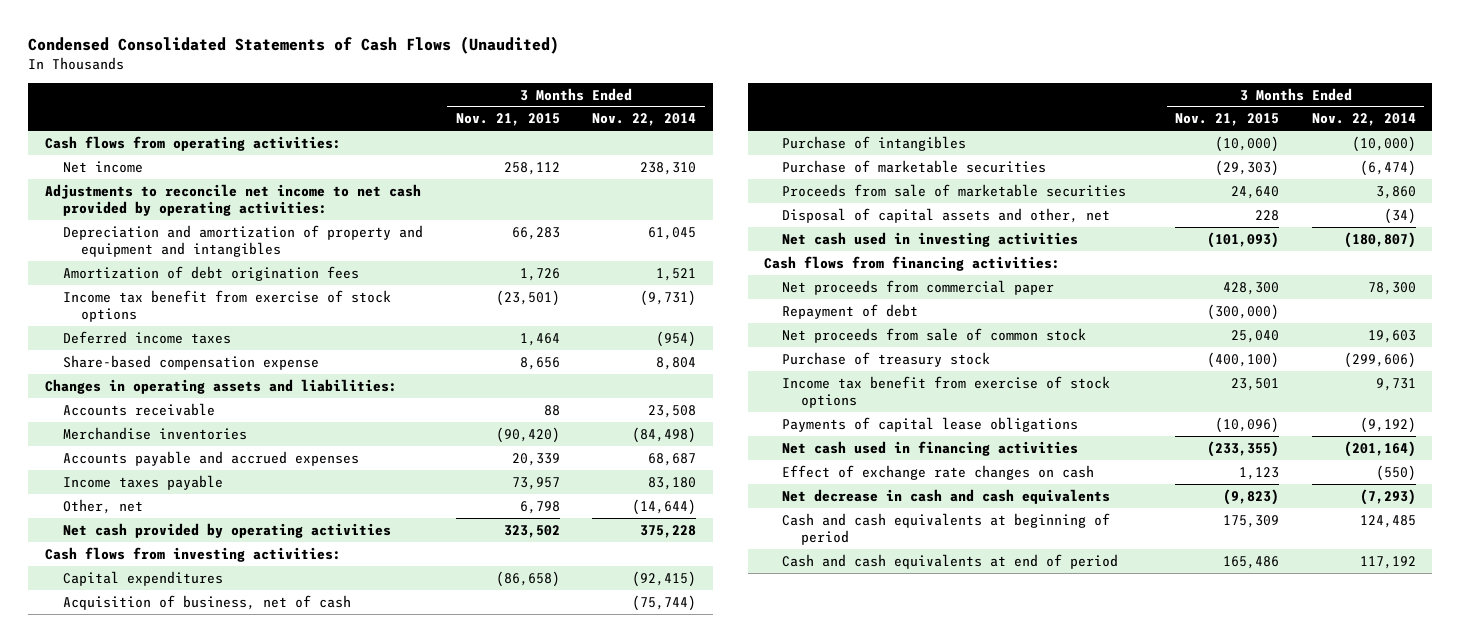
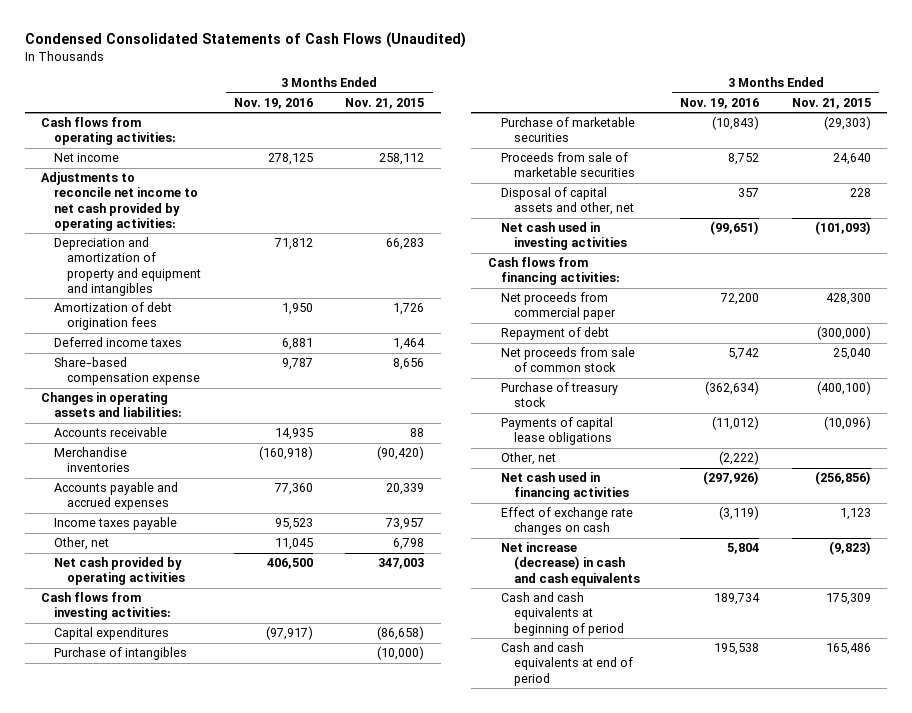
[592,113,697,127] Nov. 22, 2014 -> none
none -> [233,97,313,109] Nov. 19, 2016
[62,289,391,323] Income tax benefit from exercise of stock options -> none
[503,524,560,538] 323,502 -> [378,558,425,570] 347,003
[62,594,351,610] Acquisition of business, net of cash -> none
[782,375,1111,409] Income tax benefit from exercise of stock options -> none
none -> [500,452,556,466] Other, net
[1207,440,1280,457] (233,355) -> [814,471,871,486] (256,856)
[782,488,1111,504] Net decrease in cash and cash equivalents -> [500,542,640,586] Net increase (decrease) in cash and cash equivalents

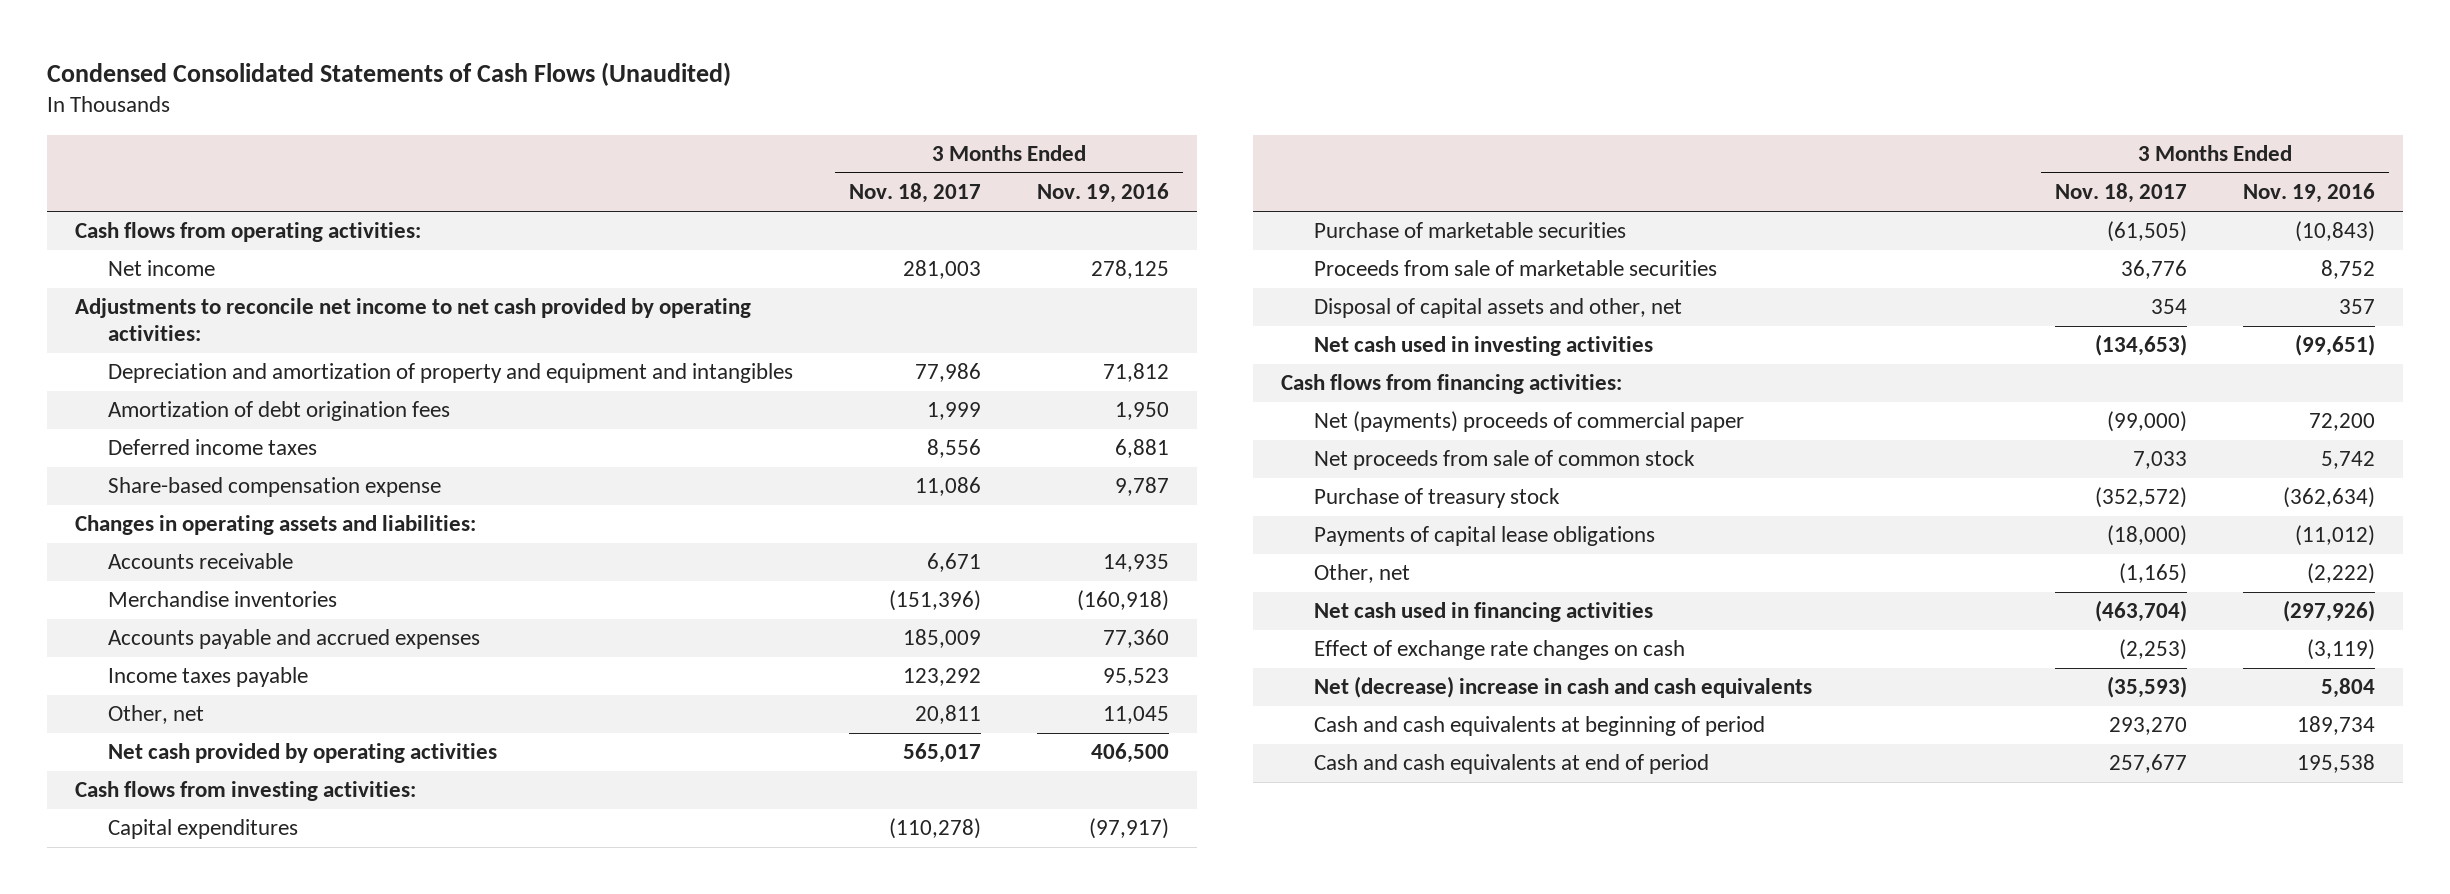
[345,97,425,109] Nov. 21, 2015 -> none
none -> [848,183,981,204] Nov. 18, 2017
[54,647,188,661] Purchase of intangibles -> none
[500,327,609,341] Repayment of debt -> none
[500,292,616,321] Net proceeds from commercial paper -> [1314,411,1745,433] Net (payments) proceeds of commercial paper
[500,542,640,586] Net increase (decrease) in cash and cash equivalents -> [1314,676,1813,699] Net (decrease) increase in cash and cash equivalents

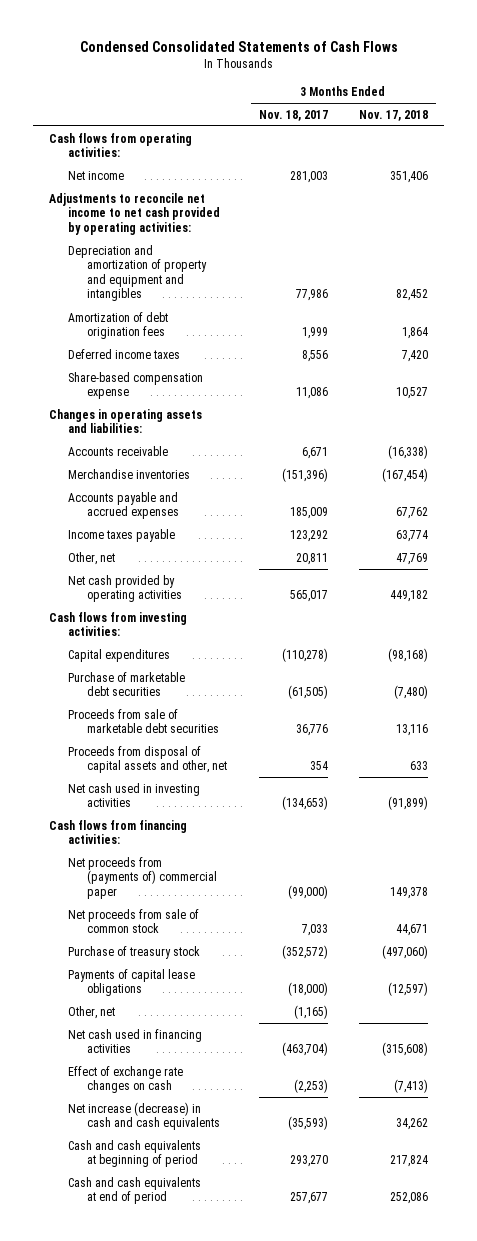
[46,61,731,86] Condensed Consolidated Statements of Cash Flows (Unaudited) -> [79,40,398,52] Condensed Consolidated Statements of Cash Flows
[1036,183,1169,204] Nov. 19, 2016 -> none
none -> [359,109,429,121] Nov. 17, 2018
[1314,222,1627,239] Purchase of marketable securities -> [67,671,185,697] Purchase of marketable debt securities
[1314,260,1718,277] Proceeds from sale of marketable securities -> [67,708,220,734] Proceeds from sale of marketable debt securities
[1314,298,1683,319] Disposal of capital assets and other, net -> [67,745,228,774] Proceeds from disposal of capital assets and other, net
[1314,411,1745,433] Net (payments) proceeds of commercial paper -> [67,856,218,899] Net proceeds from (payments of) commercial paper
[1314,676,1813,699] Net (decrease) increase in cash and cash equivalents -> [67,1101,221,1131] Net increase (decrease) in cash and cash equivalents

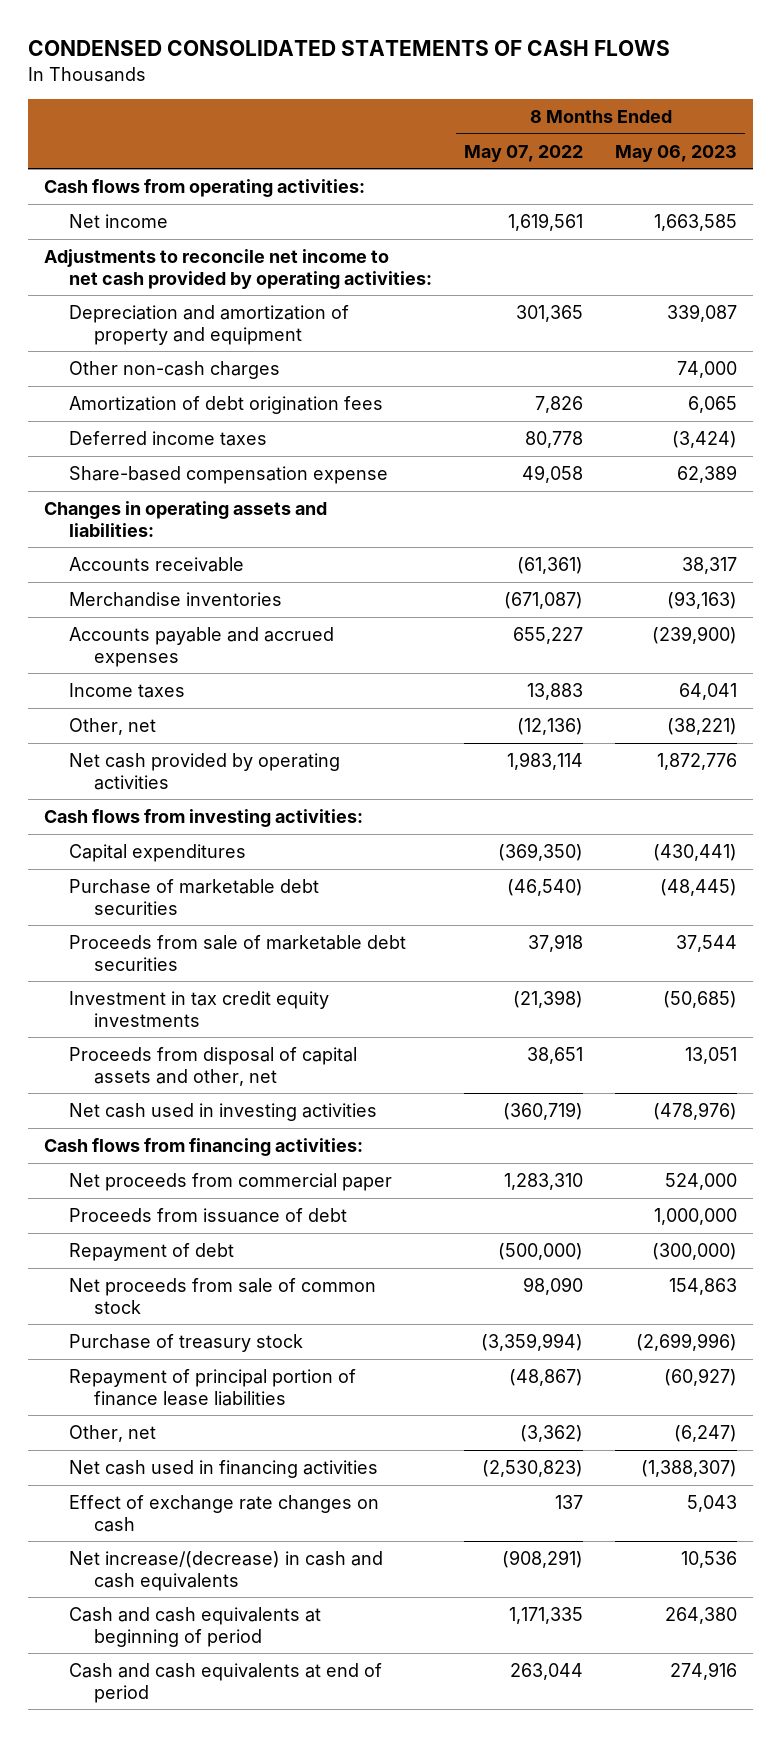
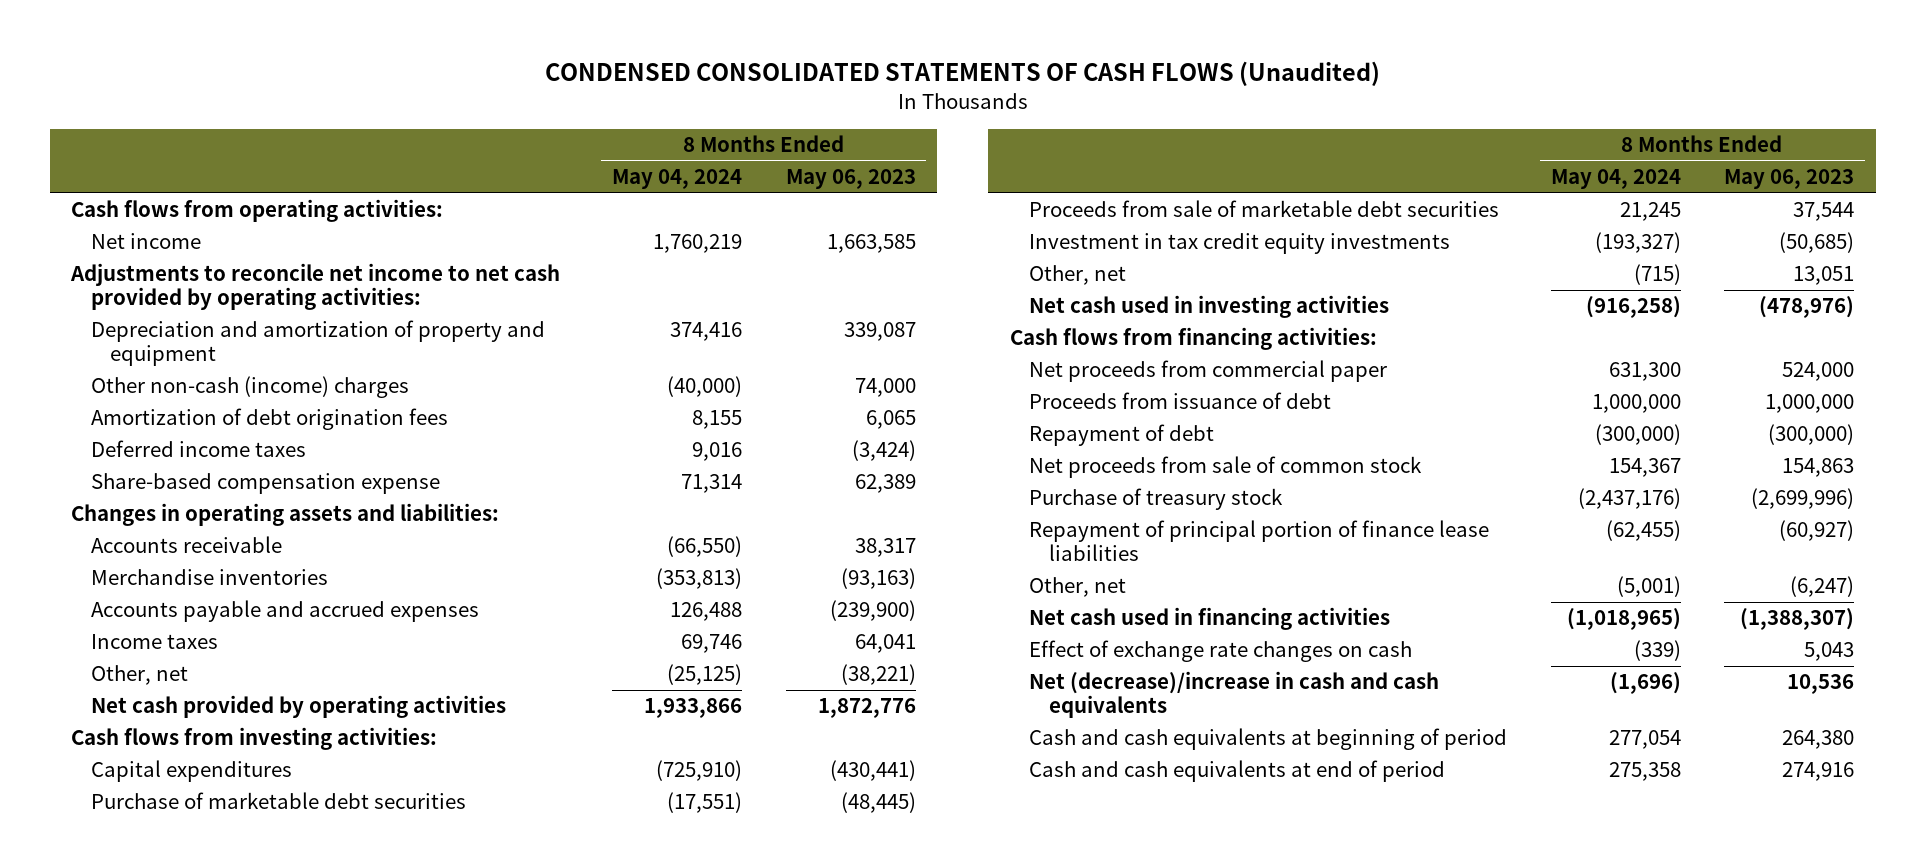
[28,40,671,57] CONDENSED CONSOLIDATED STATEMENTS OF CASH FLOWS -> [544,61,1380,87] CONDENSED CONSOLIDATED STATEMENTS OF CASH FLOWS (Unaudited)
[464,144,584,162] May 07, 2022 -> none
none -> [612,169,743,190] May 04, 2024
[69,360,281,379] Other non-cash charges -> [90,376,409,399] Other non-cash (income) charges
[69,1046,358,1086] Proceeds from disposal of capital assets and other, net -> [1029,265,1127,286] Other, net
[69,1550,384,1591] Net increase/(decrease) in cash and cash equivalents -> [1029,671,1440,719] Net (decrease)/increase in cash and cash equivalents

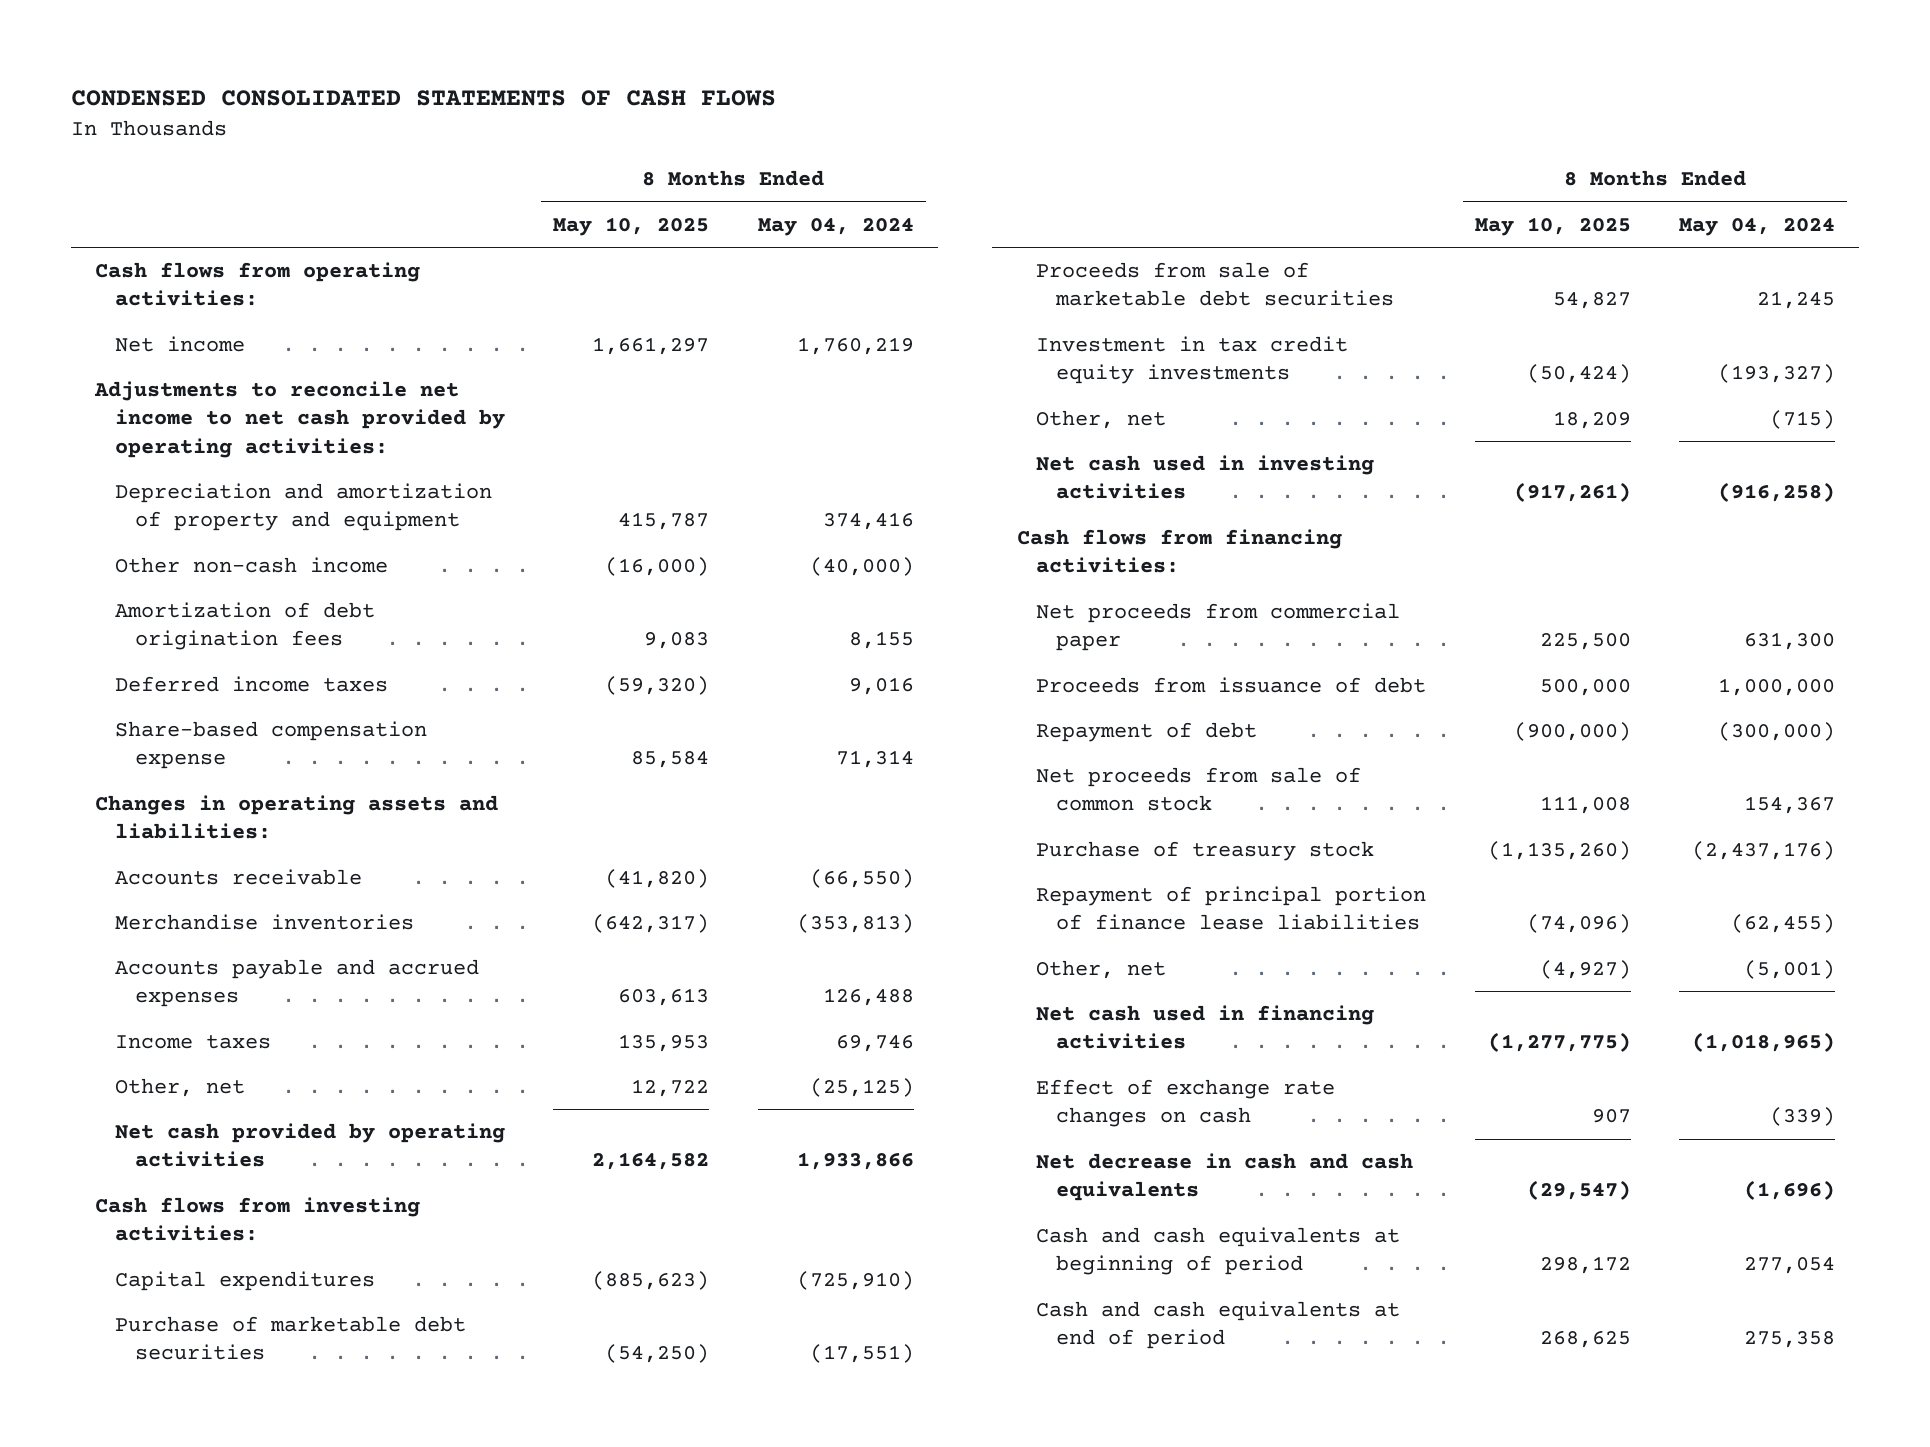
[544,61,1380,87] CONDENSED CONSOLIDATED STATEMENTS OF CASH FLOWS (Unaudited) -> [71,90,777,107] CONDENSED CONSOLIDATED STATEMENTS OF CASH FLOWS
[785,169,916,190] May 06, 2023 -> none
none -> [553,216,710,236] May 10, 2025
[90,376,409,399] Other non-cash (income) charges -> [114,556,388,573] Other non-cash income
[1029,671,1440,719] Net (decrease)/increase in cash and cash equivalents -> [1036,1152,1414,1202] Net decrease in cash and cash equivalents

